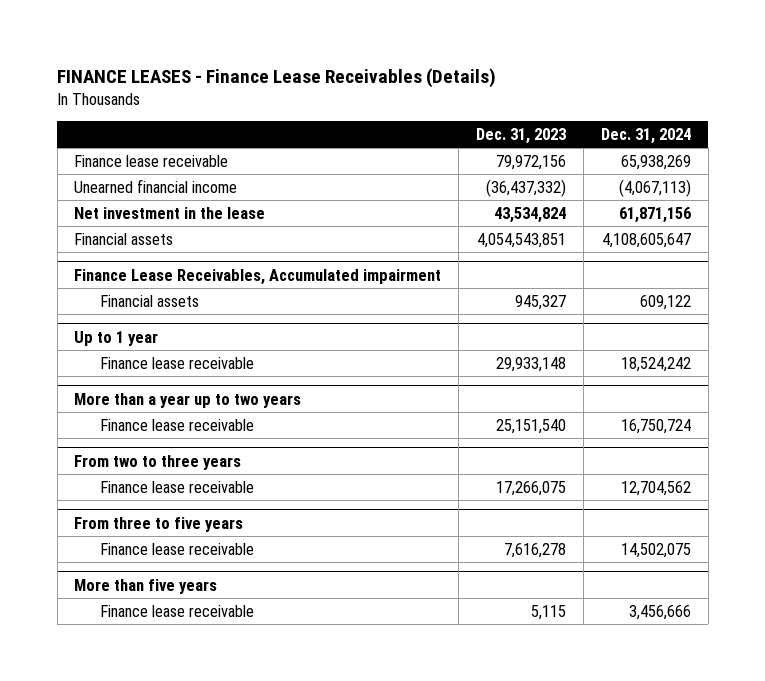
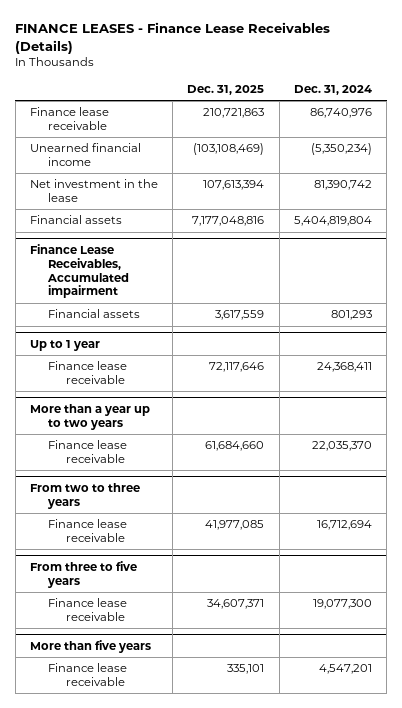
[476,128,567,145] Dec. 31, 2023 -> none
none -> [187,84,265,95] Dec. 31, 2025
[620,154,691,170] 65,938,269 -> [309,108,372,119] 86,740,976
[618,178,691,197] (4,067,113) -> [310,143,372,156] (5,350,234)
[618,206,691,223] 61,871,156 -> [313,180,372,191] 81,390,742
[601,232,691,248] 4,108,605,647 -> [293,216,372,227] 5,404,819,804
[639,294,691,310] 609,122 -> [330,310,372,321] 801,293
[620,356,691,372] 18,524,242 -> [316,362,372,373] 24,368,411
[620,418,691,434] 16,750,724 -> [311,441,372,452] 22,035,370
[620,480,691,496] 12,704,562 -> [316,520,372,531] 16,712,694
[620,542,691,558] 14,502,075 -> [312,599,372,610] 19,077,300
[628,604,691,620] 3,456,666 -> [318,664,372,675] 4,547,201

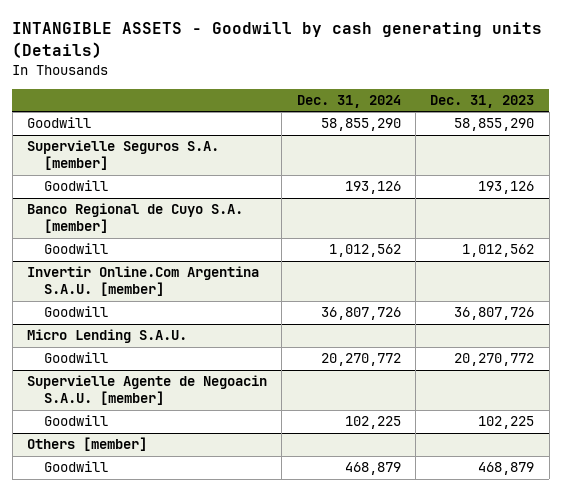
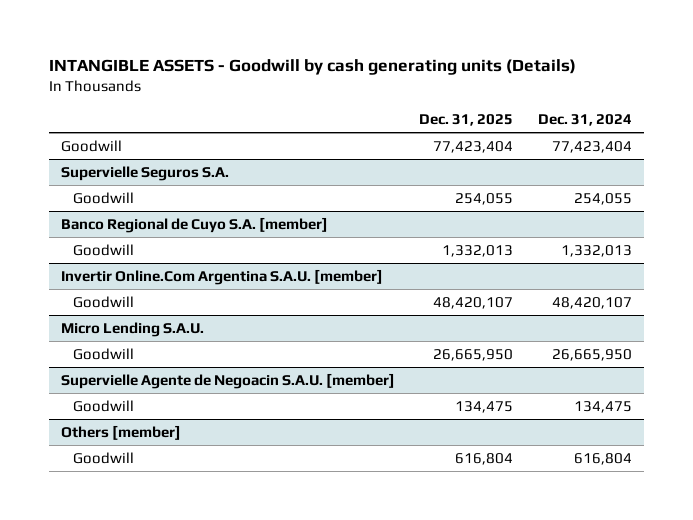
[430,95,535,109] Dec. 31, 2023 -> none
none -> [419,114,514,127] Dec. 31, 2025
[320,118,401,132] 58,855,290 -> [551,140,632,153] 77,423,404
[27,140,220,171] Supervielle Seguros S.A. [member] -> [60,165,229,181] Supervielle Seguros S.A.
[344,181,401,195] 193,126 -> [573,192,632,205] 254,055
[328,244,401,258] 1,012,562 -> [560,244,632,257] 1,332,013
[320,307,401,321] 36,807,726 -> [551,296,632,309] 48,420,107
[320,353,401,367] 20,270,772 -> [551,348,632,361] 26,665,950
[344,416,401,430] 102,225 -> [573,400,632,413] 134,475
[344,462,401,476] 468,879 -> [573,452,632,465] 616,804

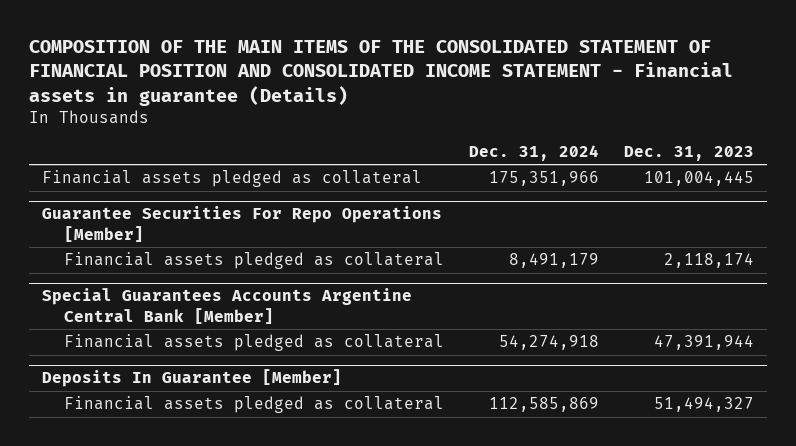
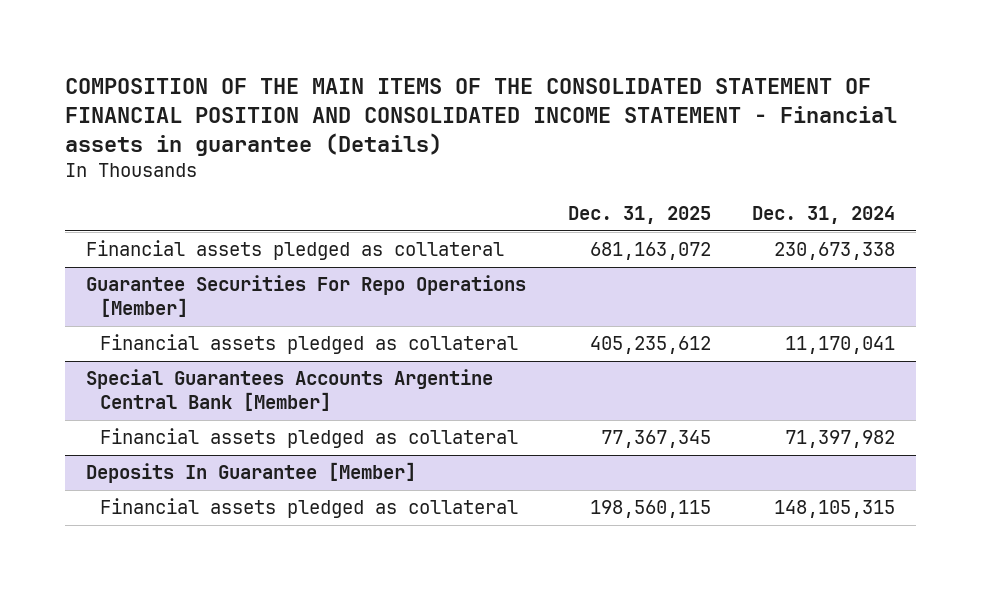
[624,145,755,161] Dec. 31, 2023 -> none
none -> [567,206,711,225] Dec. 31, 2025
[488,171,599,187] 175,351,966 -> [774,242,896,261] 230,673,338
[508,253,599,269] 8,491,179 -> [785,336,896,355] 11,170,041
[498,335,599,351] 54,274,918 -> [785,430,896,449] 71,397,982
[488,397,599,413] 112,585,869 -> [774,500,896,519] 148,105,315

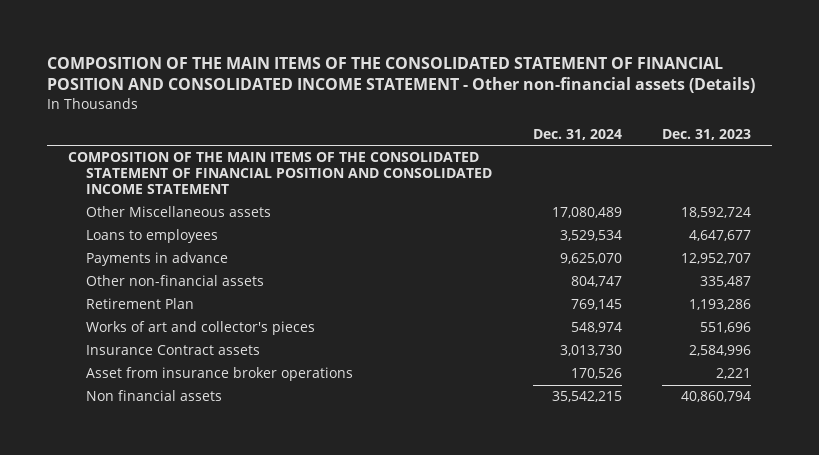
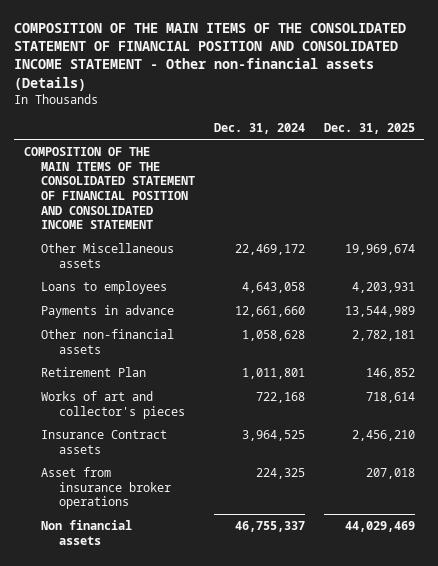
[662,128,752,140] Dec. 31, 2023 -> none
none -> [323,122,415,134] Dec. 31, 2025
[551,207,622,219] 17,080,489 -> [234,244,305,256] 22,469,172
[559,230,622,242] 3,529,534 -> [241,282,305,294] 4,643,058
[559,253,622,265] 9,625,070 -> [234,306,305,318] 12,661,660
[570,276,622,288] 804,747 -> [241,330,305,342] 1,058,628
[570,299,622,311] 769,145 -> [241,368,305,380] 1,011,801
[570,322,622,334] 548,974 -> [255,392,305,404] 722,168
[559,345,622,357] 3,013,730 -> [241,430,305,442] 3,964,525
[570,368,622,380] 170,526 -> [255,468,305,480] 224,325
[551,391,622,403] 35,542,215 -> [234,521,305,533] 46,755,337

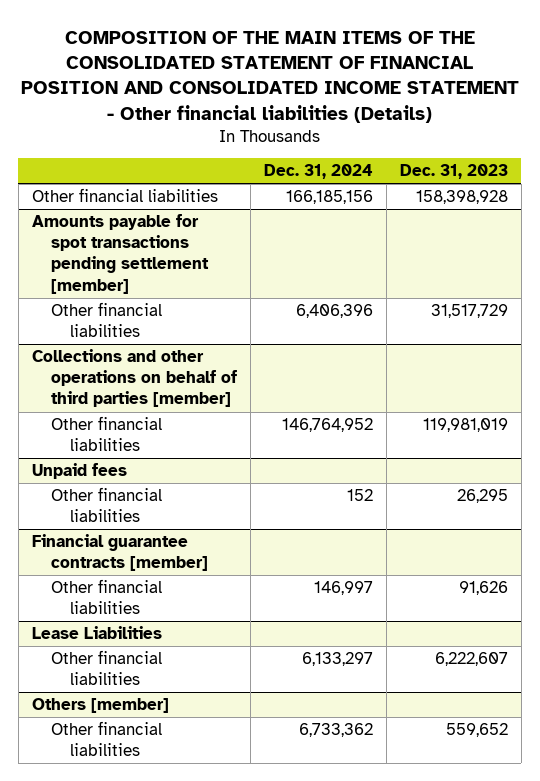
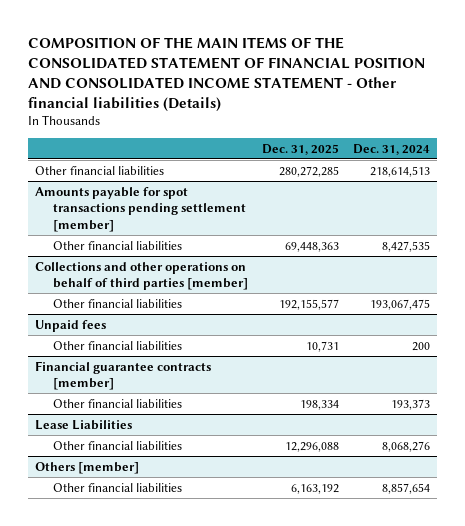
[399,164,508,180] Dec. 31, 2023 -> none
none -> [261,143,339,155] Dec. 31, 2025
[285,190,373,205] 166,185,156 -> [369,165,430,177] 218,614,513
[295,304,373,319] 6,406,396 -> [381,240,430,252] 8,427,535
[281,418,373,433] 146,764,952 -> [369,298,430,310] 193,067,475
[346,489,373,502] 152 -> [411,341,430,351] 200
[313,581,373,596] 146,997 -> [390,398,430,410] 193,373
[301,652,373,667] 6,133,297 -> [381,440,430,452] 8,068,276
[298,723,373,738] 6,733,362 -> [381,482,430,494] 8,857,654

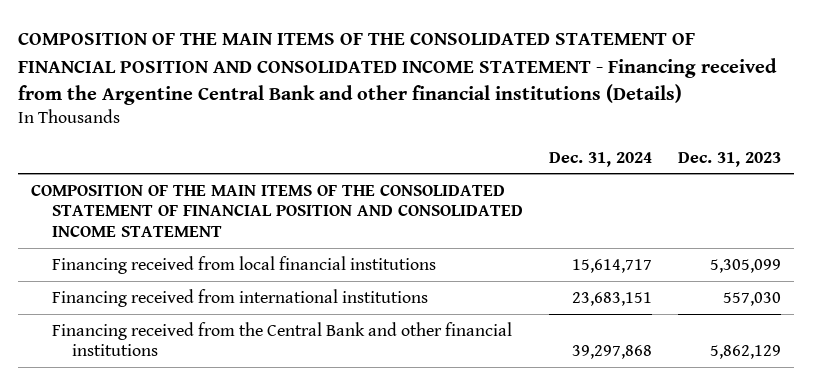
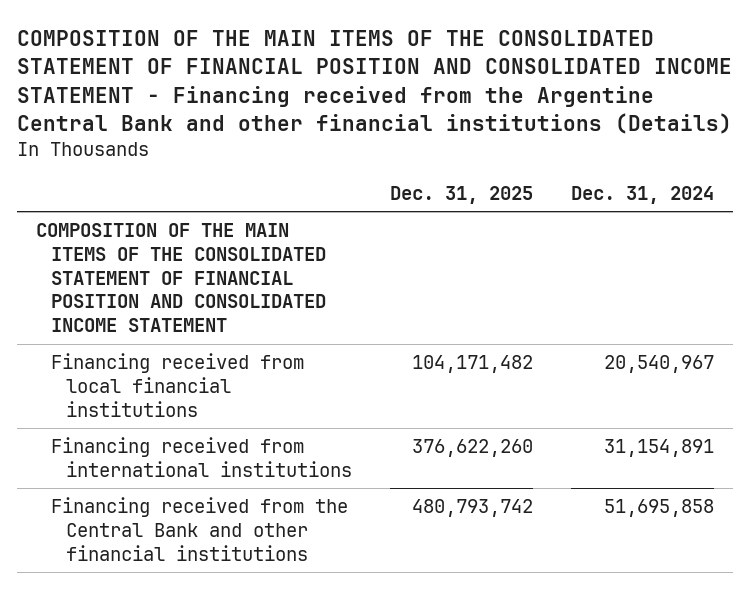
[678,151,782,167] Dec. 31, 2023 -> none
none -> [390,185,534,204] Dec. 31, 2025
[571,258,652,273] 15,614,717 -> [603,354,714,373] 20,540,967
[571,291,652,306] 23,683,151 -> [603,438,714,457] 31,154,891
[571,345,652,360] 39,297,868 -> [603,498,714,517] 51,695,858

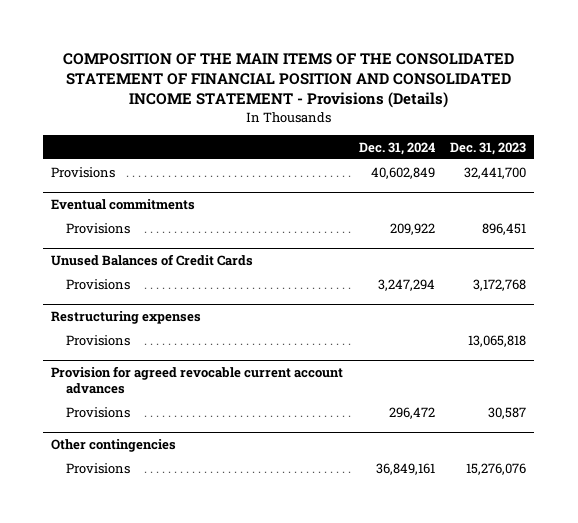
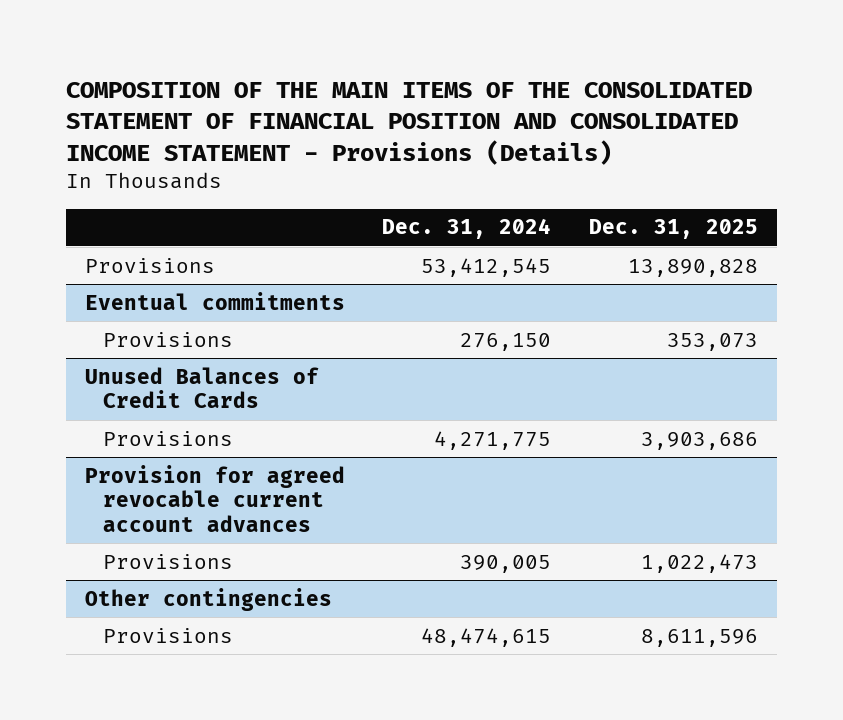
[450,141,527,155] Dec. 31, 2023 -> none
none -> [589,219,759,240] Dec. 31, 2025
[370,166,435,179] 40,602,849 -> [421,257,552,277] 53,412,545
[389,222,435,235] 209,922 -> [460,332,552,351] 276,150
[51,310,202,324] Restructuring expenses -> none
[66,334,131,346] Provisions -> none
[377,278,435,291] 3,247,294 -> [434,430,552,450] 4,271,775
[388,406,435,419] 296,472 -> [460,554,552,573] 390,005
[375,462,435,475] 36,849,161 -> [421,627,552,647] 48,474,615

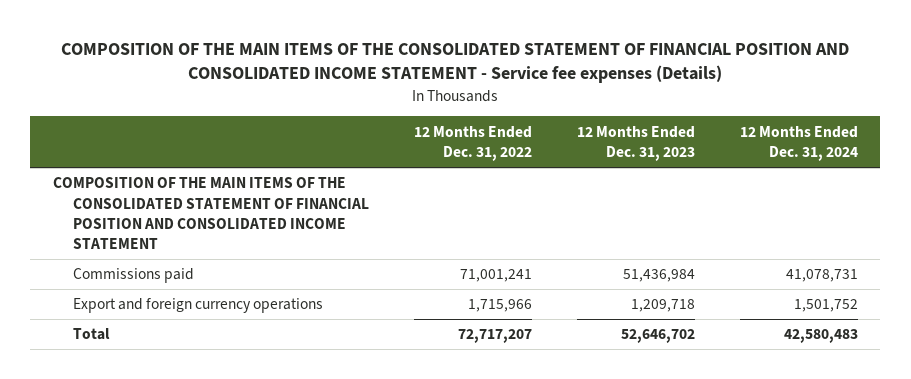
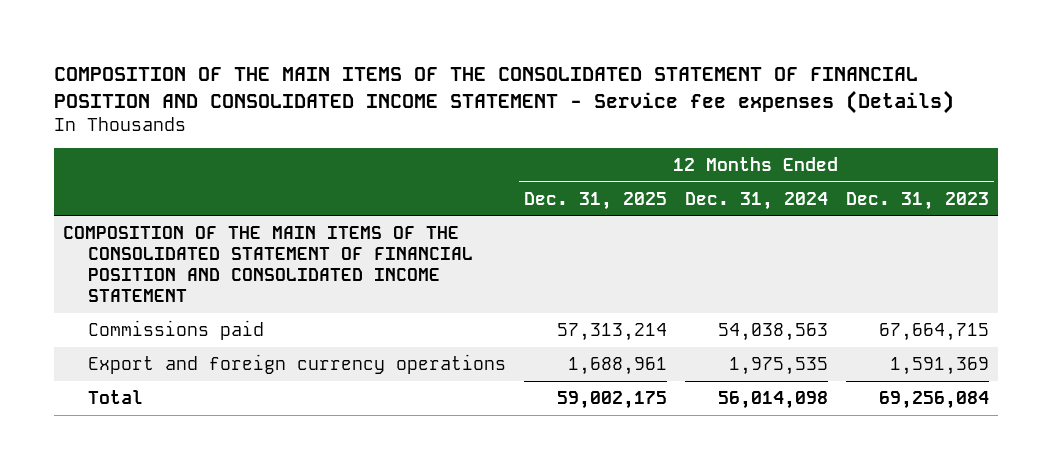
[413,125,532,162] 12 Months Ended Dec. 31, 2022 -> none
none -> [523,191,667,210] Dec. 31, 2025
[622,269,695,283] 51,436,984 -> [879,322,990,341] 67,664,715
[785,269,858,283] 41,078,731 -> [717,322,828,341] 54,038,563
[630,299,695,313] 1,209,718 -> [890,356,990,375] 1,591,369
[793,299,858,313] 1,501,752 -> [728,356,828,375] 1,975,535
[620,329,695,344] 52,646,702 -> [879,390,990,409] 69,256,084
[783,329,858,344] 42,580,483 -> [717,390,828,409] 56,014,098

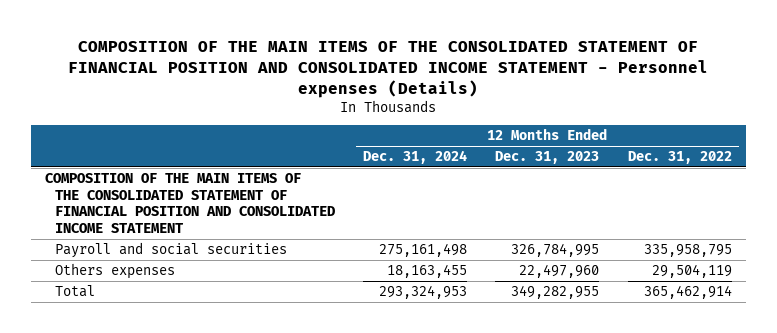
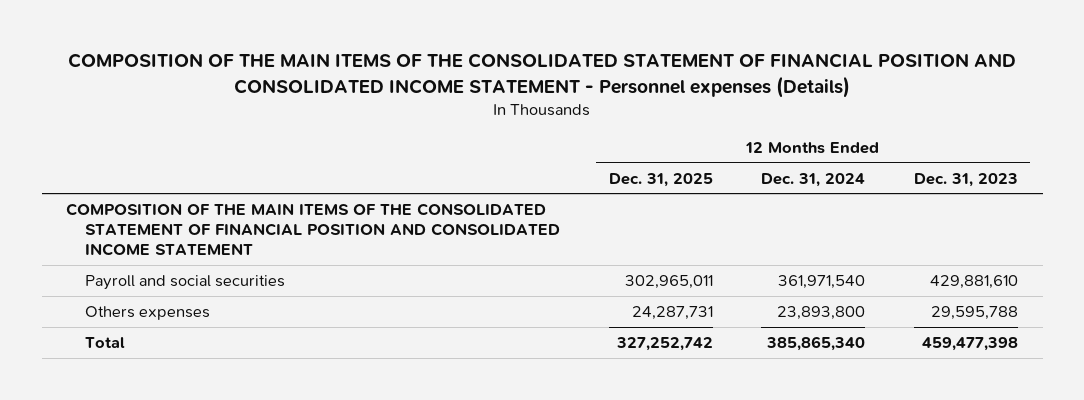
[627,151,732,165] Dec. 31, 2022 -> none
none -> [608,172,713,187] Dec. 31, 2025
[379,243,468,258] 275,161,498 -> [778,275,866,290] 361,971,540
[511,243,600,258] 326,784,995 -> [930,275,1019,290] 429,881,610
[387,264,468,279] 18,163,455 -> [777,306,866,321] 23,893,800
[519,264,600,279] 22,497,960 -> [931,306,1019,321] 29,595,788
[379,285,468,300] 293,324,953 -> [766,336,866,352] 385,865,340
[511,285,600,300] 349,282,955 -> [922,337,1019,352] 459,477,398

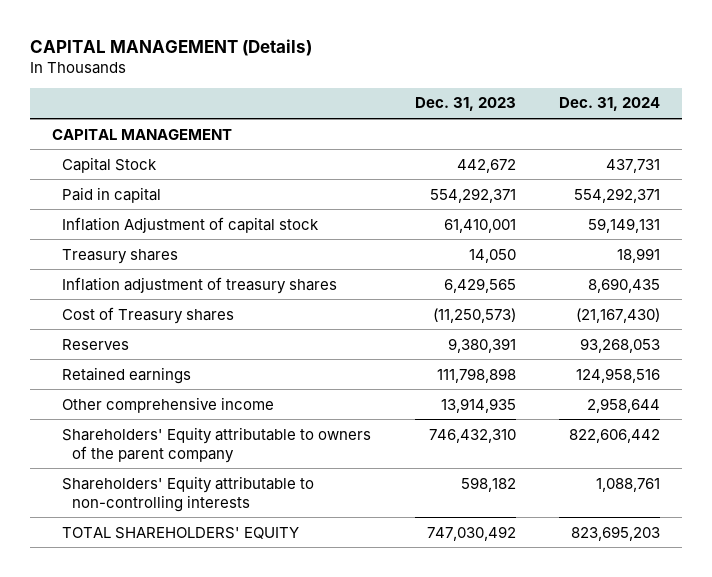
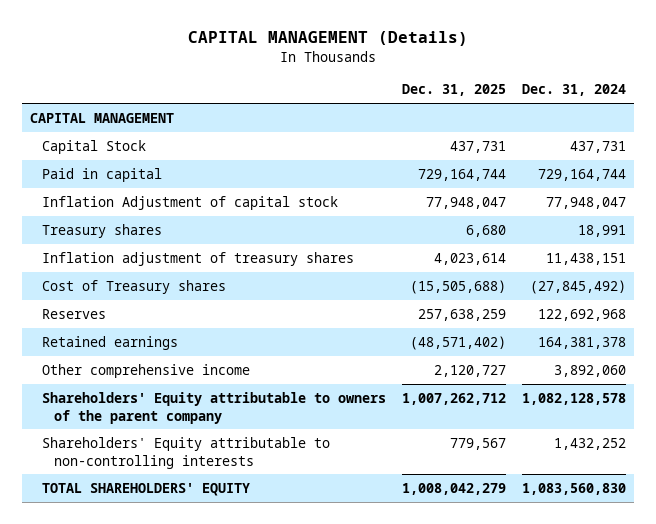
[414,97,516,112] Dec. 31, 2023 -> none
none -> [402,84,507,97] Dec. 31, 2025
[574,187,661,203] 554,292,371 -> [538,168,627,181] 729,164,744
[588,217,661,233] 59,149,131 -> [546,196,627,209] 77,948,047
[588,277,661,293] 8,690,435 -> [546,252,627,265] 11,438,151
[576,307,661,323] (21,167,430) -> [530,279,627,294] (27,845,492)
[580,337,661,353] 93,268,053 -> [538,308,627,321] 122,692,968
[576,367,661,383] 124,958,516 -> [538,336,627,349] 164,381,378
[587,397,661,413] 2,958,644 -> [554,364,627,377] 3,892,060
[569,428,661,443] 822,606,442 -> [522,392,627,405] 1,082,128,578
[596,477,661,492] 1,088,761 -> [554,437,627,450] 1,432,252
[571,525,661,541] 823,695,203 -> [522,482,627,495] 1,083,560,830

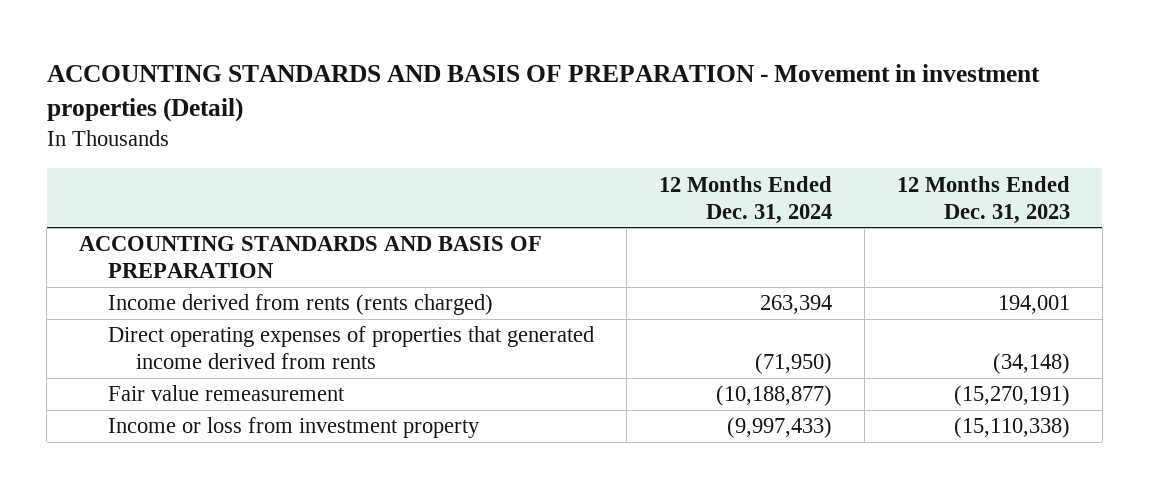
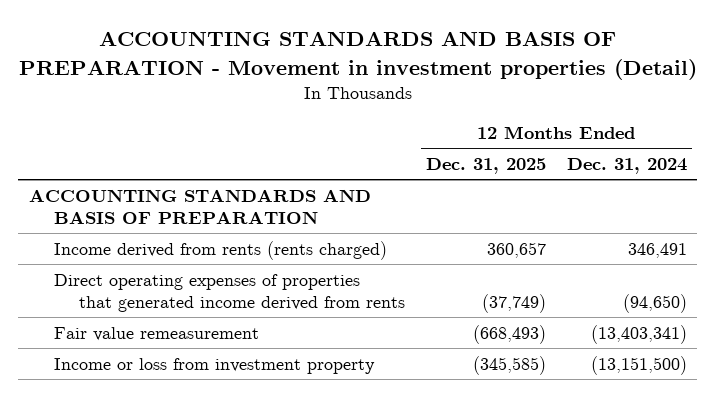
[896,175,1070,224] 12 Months Ended Dec. 31, 2023 -> none
none -> [425,158,546,175] Dec. 31, 2025
[759,295,832,315] 263,394 -> [627,242,687,258] 346,491
[754,353,832,375] (71,950) -> [622,293,687,313] (94,650)
[715,385,832,407] (10,188,877) -> [590,324,687,344] (13,403,341)
[726,417,832,439] (9,997,433) -> [590,355,687,375] (13,151,500)

